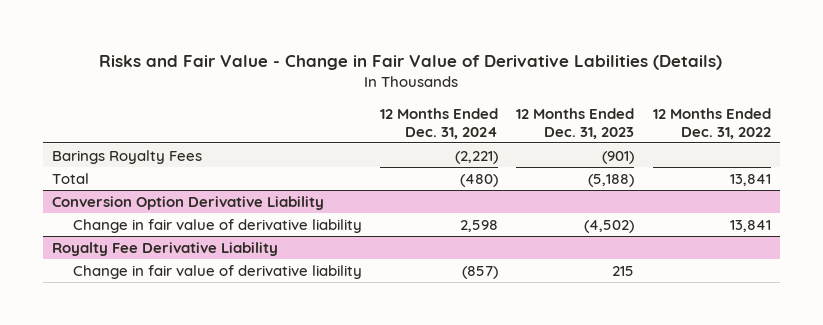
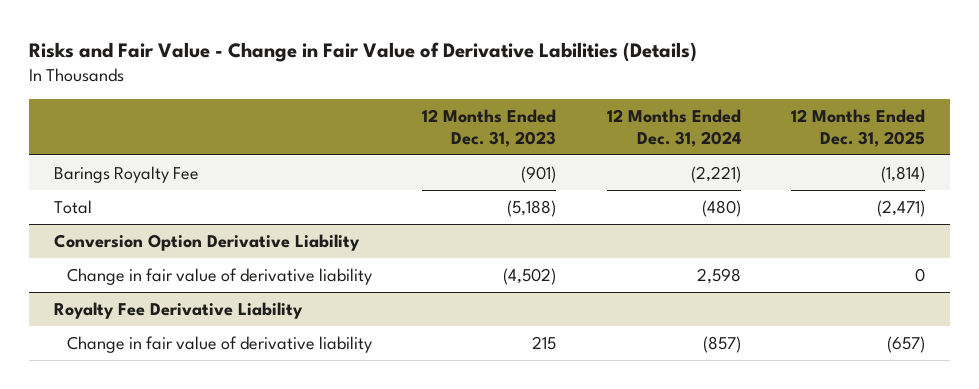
[652,107,771,139] 12 Months Ended Dec. 31, 2022 -> none
none -> [790,109,925,147] 12 Months Ended Dec. 31, 2025
[52,149,203,164] Barings Royalty Fees -> [54,165,200,183] Barings Royalty Fee

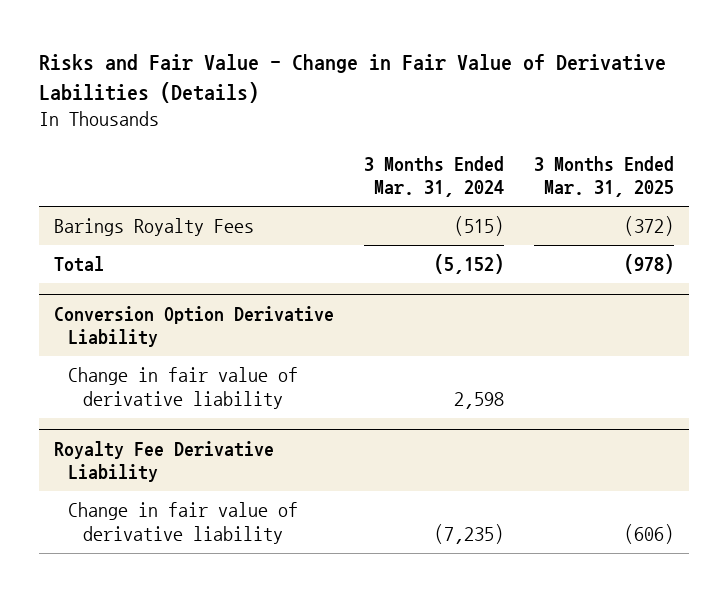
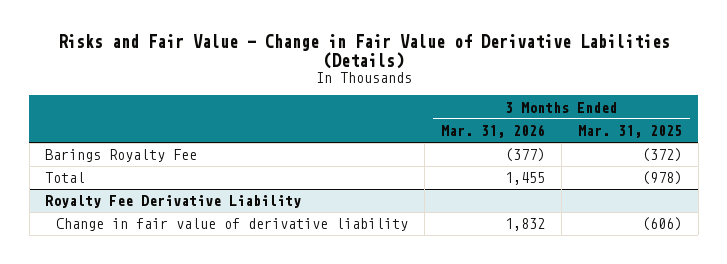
[363,155,504,198] 3 Months Ended Mar. 31, 2024 -> none
none -> [440,124,545,139] Mar. 31, 2026
[54,218,255,237] Barings Royalty Fees -> [45,149,198,163] Barings Royalty Fee
[54,305,335,348] Conversion Option Derivative Liability -> none
[68,367,299,409] Change in fair value of derivative liability -> none

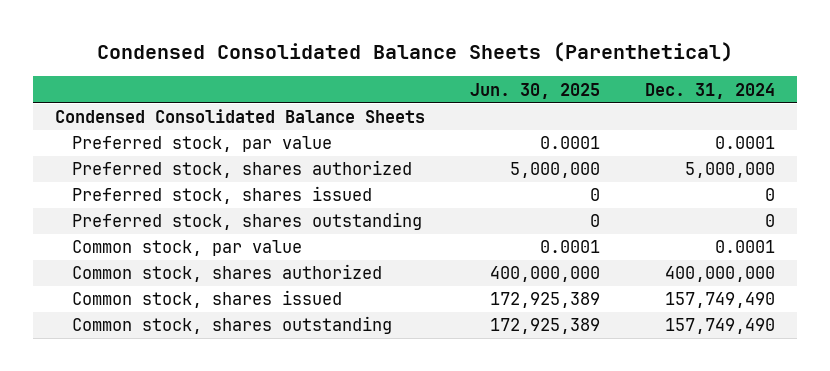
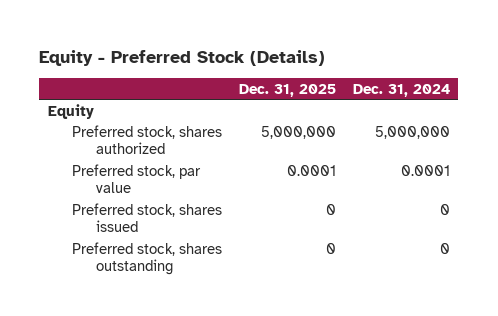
[96,42,733,63] Condensed Consolidated Balance Sheets (Parenthetical) -> [39,49,326,66] Equity - Preferred Stock (Details)
[469,82,600,99] Jun. 30, 2025 -> none
none -> [238,83,336,97] Dec. 31, 2025
[55,109,426,124] Condensed Consolidated Balance Sheets -> none
none -> [47,103,94,119] Equity
[72,136,333,153] Preferred stock, par value -> [71,163,201,194] Preferred stock, par value
[72,240,303,257] Common stock, par value -> none
[72,264,383,283] Common stock, shares authorized -> none
[72,290,343,309] Common stock, shares issued -> none
[72,316,393,335] Common stock, shares outstanding -> none

